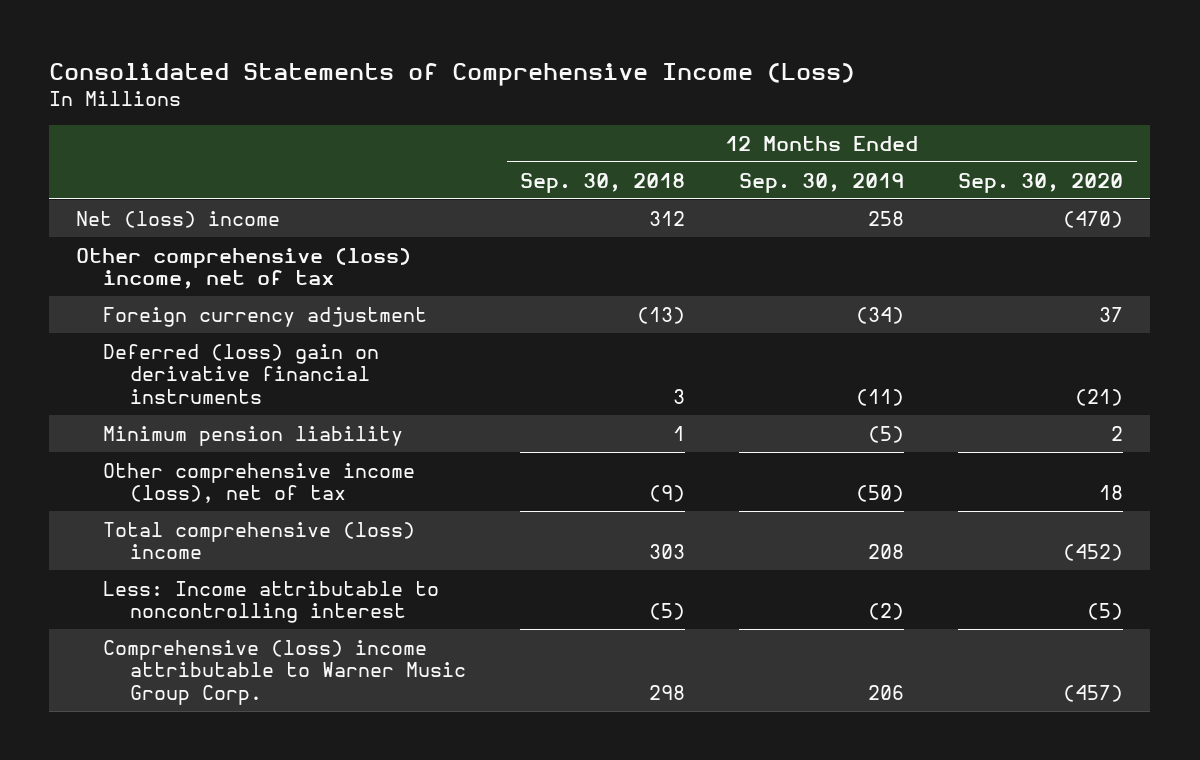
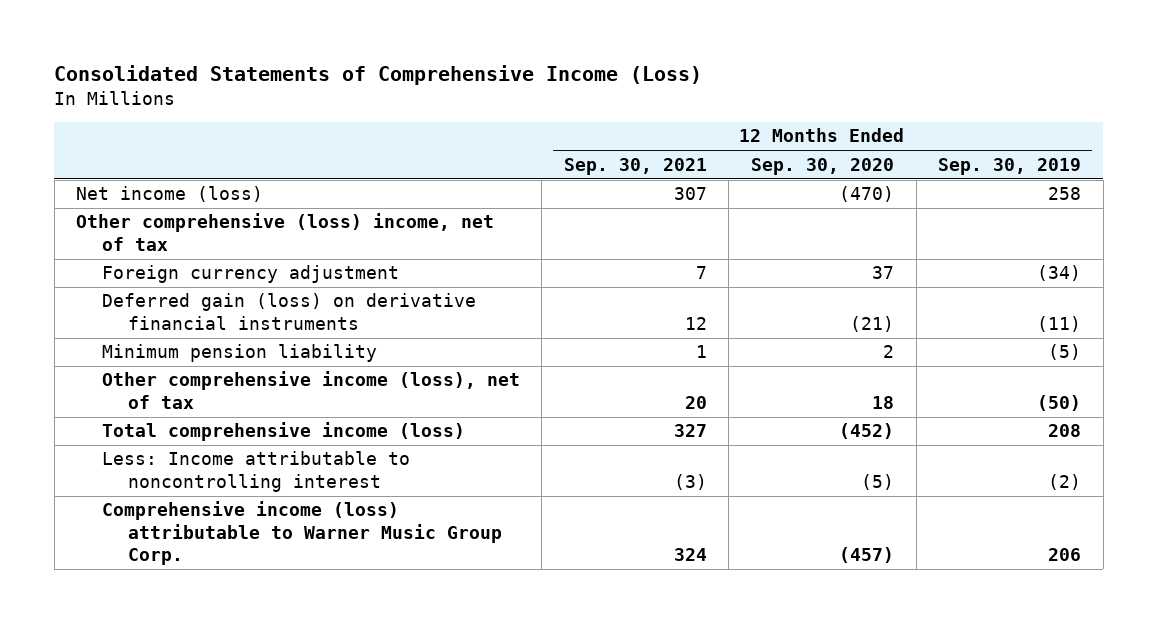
[520,172,686,193] Sep. 30, 2018 -> none
none -> [563,157,707,175] Sep. 30, 2021
[76,210,281,228] Net (loss) income -> [76,186,264,203] Net income (loss)
[103,343,380,404] Deferred (loss) gain on derivative financial instruments -> [101,293,476,330] Deferred gain (loss) on derivative financial instruments
[103,521,416,560] Total comprehensive (loss) income -> [101,422,465,442] Total comprehensive income (loss)
[103,639,467,705] Comprehensive (loss) income attributable to Warner Music Group Corp. -> [101,501,502,565] Comprehensive income (loss) attributable to Warner Music Group Corp.

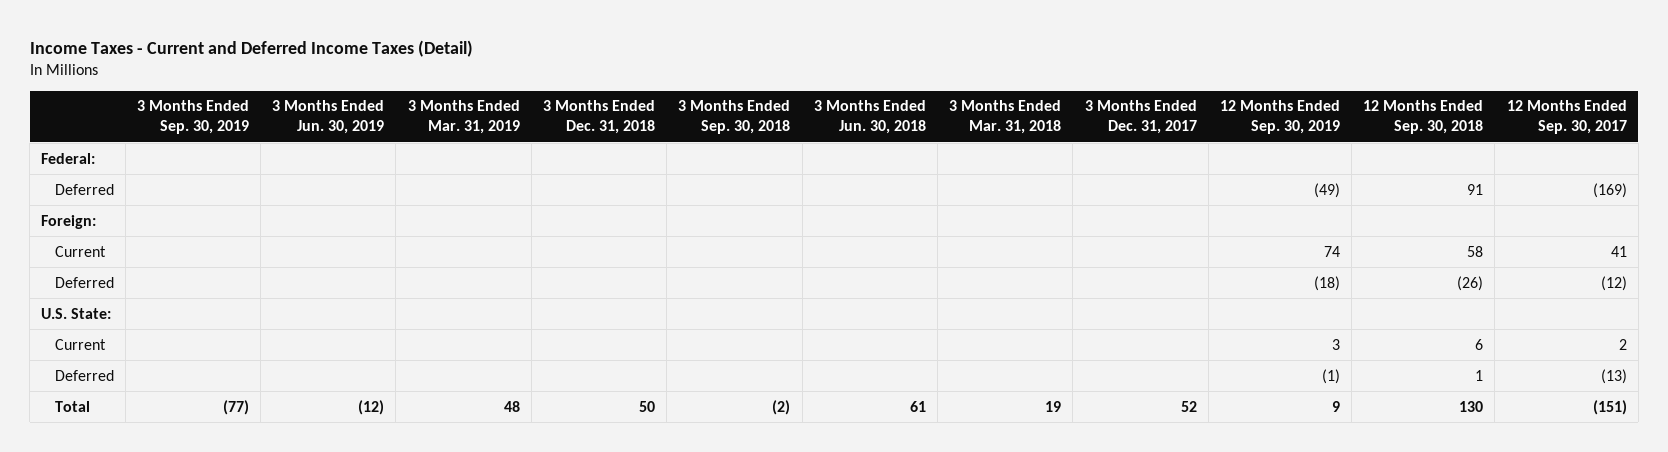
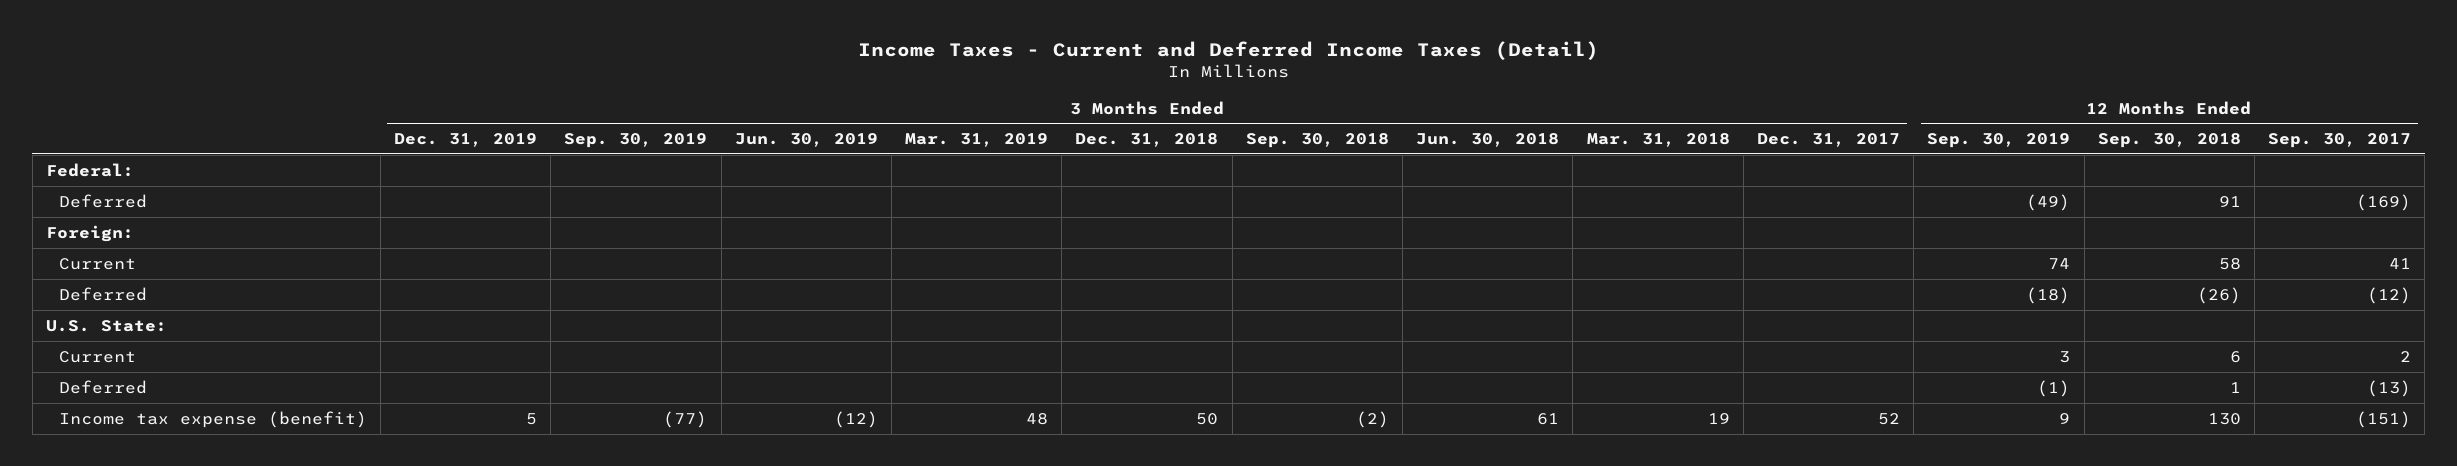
none -> [393,133,537,148] Dec. 31, 2019
[54,400,90,412] Total -> [58,410,367,428] Income tax expense (benefit)

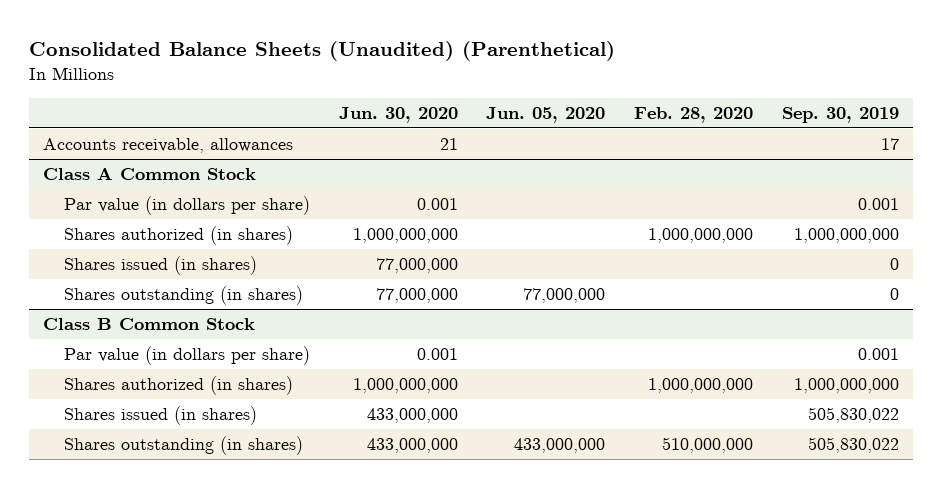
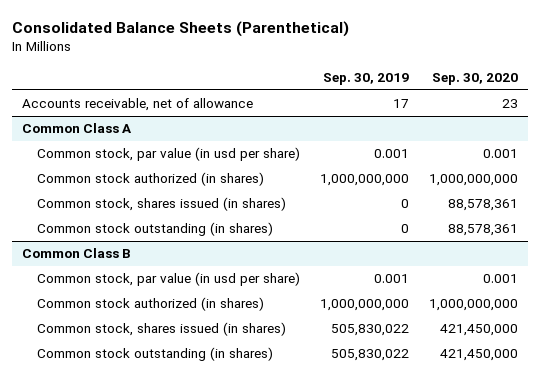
[29,41,616,62] Consolidated Balance Sheets (Unaudited) (Parenthetical) -> [12,20,350,37] Consolidated Balance Sheets (Parenthetical)
[338,106,458,123] Jun. 30, 2020 -> none
[486,106,606,123] Jun. 05, 2020 -> none
[634,106,754,123] Feb. 28, 2020 -> none
none -> [432,73,519,86] Sep. 30, 2020
[43,137,294,153] Accounts receivable, allowances -> [22,98,254,112] Accounts receivable, net of allowance
[43,166,257,180] Class A Common Stock -> [22,123,133,134] Common Class A
[64,195,311,215] Par value (in dollars per share) -> [36,147,300,162] Common stock, par value (in usd per share)
[64,225,294,245] Shares authorized (in shares) -> [36,172,264,187] Common stock authorized (in shares)
[64,255,258,275] Shares issued (in shares) -> [36,197,286,212] Common stock, shares issued (in shares)
[64,285,304,305] Shares outstanding (in shares) -> [36,222,273,237] Common stock outstanding (in shares)
[43,317,256,330] Class B Common Stock -> [22,248,132,259] Common Class B
[64,345,311,365] Par value (in dollars per share) -> [36,272,300,287] Common stock, par value (in usd per share)
[64,375,294,395] Shares authorized (in shares) -> [36,297,264,312] Common stock authorized (in shares)
[64,405,258,425] Shares issued (in shares) -> [36,322,286,337] Common stock, shares issued (in shares)
[64,435,304,455] Shares outstanding (in shares) -> [36,347,273,362] Common stock outstanding (in shares)

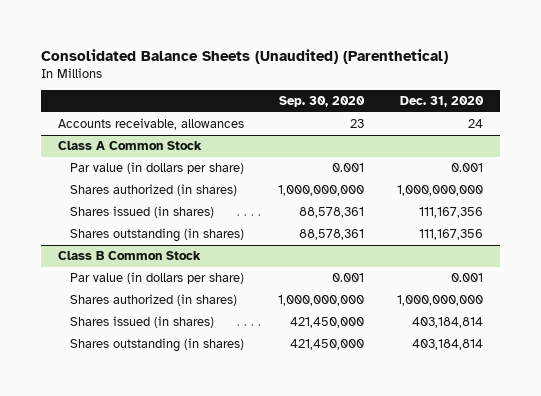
[12,20,350,37] Consolidated Balance Sheets (Parenthetical) -> [41,48,449,64] Consolidated Balance Sheets (Unaudited) (Parenthetical)
[322,73,409,86] Sep. 30, 2019 -> none
none -> [400,96,485,108] Dec. 31, 2020
[22,98,254,112] Accounts receivable, net of allowance -> [57,118,244,131] Accounts receivable, allowances
[22,123,133,134] Common Class A -> [57,141,202,151] Class A Common Stock
[36,147,300,162] Common stock, par value (in usd per share) -> [70,162,245,175] Par value (in dollars per share)
[36,172,264,187] Common stock authorized (in shares) -> [70,184,238,197] Shares authorized (in shares)
[36,197,286,212] Common stock, shares issued (in shares) -> [70,206,215,219] Shares issued (in shares)
[36,222,273,237] Common stock outstanding (in shares) -> [70,228,245,243] Shares outstanding (in shares)
[22,248,132,259] Common Class B -> [57,251,201,261] Class B Common Stock
[36,272,300,287] Common stock, par value (in usd per share) -> [70,272,245,285] Par value (in dollars per share)
[36,297,264,312] Common stock authorized (in shares) -> [70,294,238,307] Shares authorized (in shares)
[36,322,286,337] Common stock, shares issued (in shares) -> [70,316,215,329] Shares issued (in shares)
[36,347,273,362] Common stock outstanding (in shares) -> [70,338,245,353] Shares outstanding (in shares)

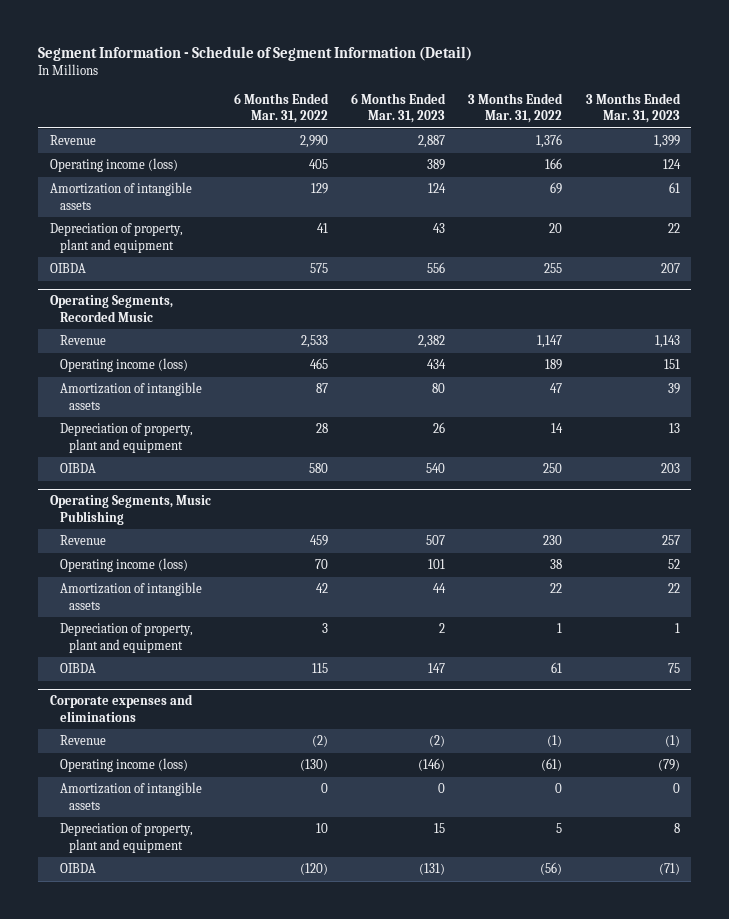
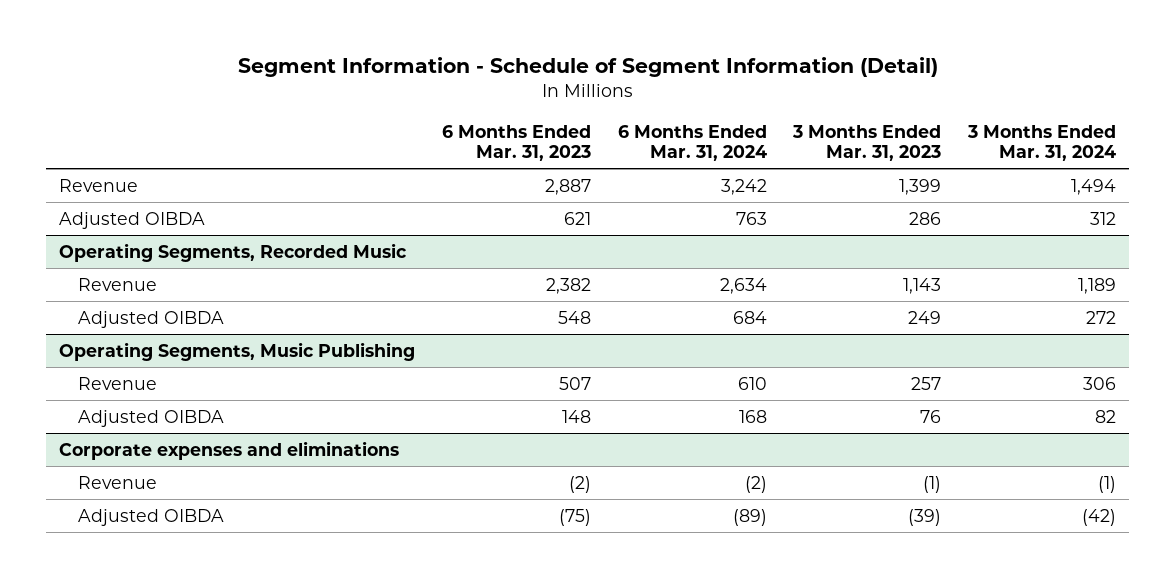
[234,92,330,123] 6 Months Ended Mar. 31, 2022 -> none
[468,92,564,123] 3 Months Ended Mar. 31, 2022 -> none
none -> [617,124,767,161] 6 Months Ended Mar. 31, 2024
none -> [966,124,1116,161] 3 Months Ended Mar. 31, 2024
[49,158,178,173] Operating income (loss) -> none
[49,182,192,210] Amortization of intangible assets -> none
[49,223,183,253] Depreciation of property, plant and equipment -> none
[49,263,86,274] OIBDA -> [59,211,206,229] Adjusted OIBDA
[427,262,446,274] 556 -> [563,211,591,225] 621
[660,263,680,274] 207 -> [909,211,942,225] 286
[59,358,188,373] Operating income (loss) -> none
[59,382,202,410] Amortization of intangible assets -> none
[59,423,193,453] Depreciation of property, plant and equipment -> none
[59,463,96,474] OIBDA -> [77,310,224,328] Adjusted OIBDA
[426,463,446,474] 540 -> [557,310,591,324] 548
[660,463,680,474] 203 -> [908,310,942,324] 249
[59,558,188,573] Operating income (loss) -> none
[59,582,202,610] Amortization of intangible assets -> none
[59,623,193,653] Depreciation of property, plant and equipment -> none
[59,663,96,674] OIBDA -> [77,409,224,427] Adjusted OIBDA
[428,663,446,674] 147 -> [561,409,591,423] 148
[667,663,680,674] 75 -> [920,409,942,423] 76
[59,758,188,773] Operating income (loss) -> none
[59,782,202,810] Amortization of intangible assets -> none
[59,823,193,853] Depreciation of property, plant and equipment -> none
[59,863,96,874] OIBDA -> [77,508,224,526] Adjusted OIBDA
[419,863,446,876] (131) -> [558,508,591,526] (75)
[658,863,680,876] (71) -> [908,508,942,526] (39)

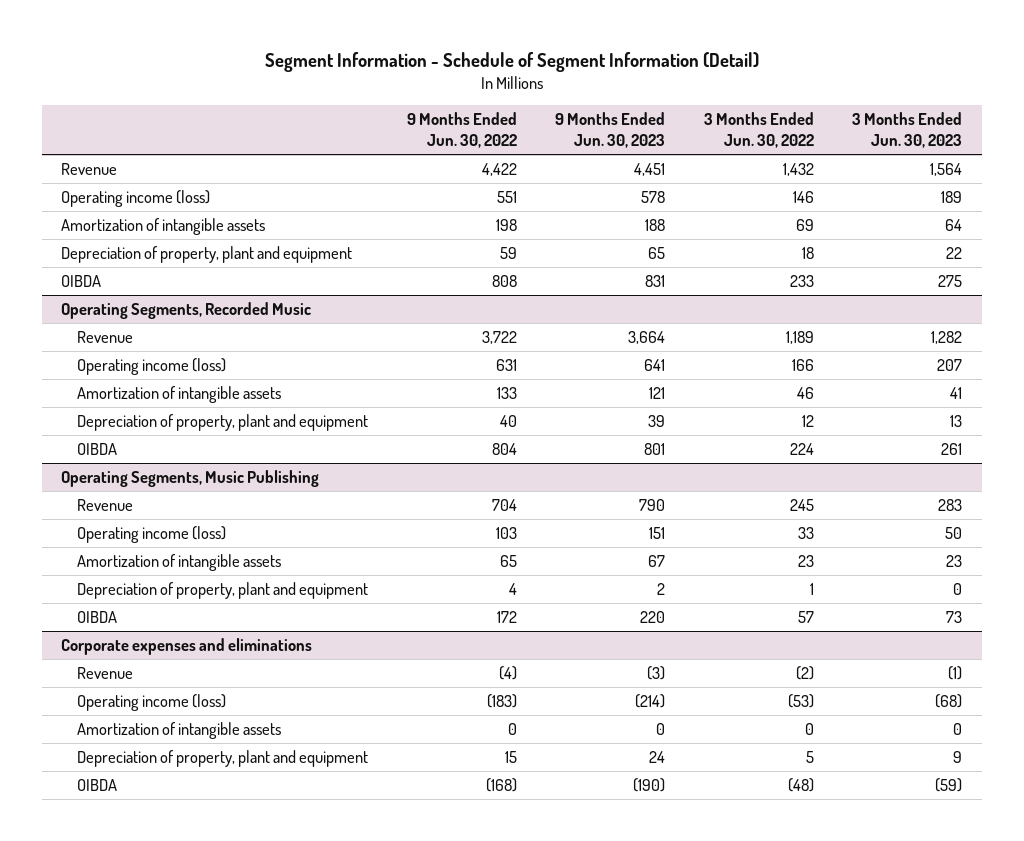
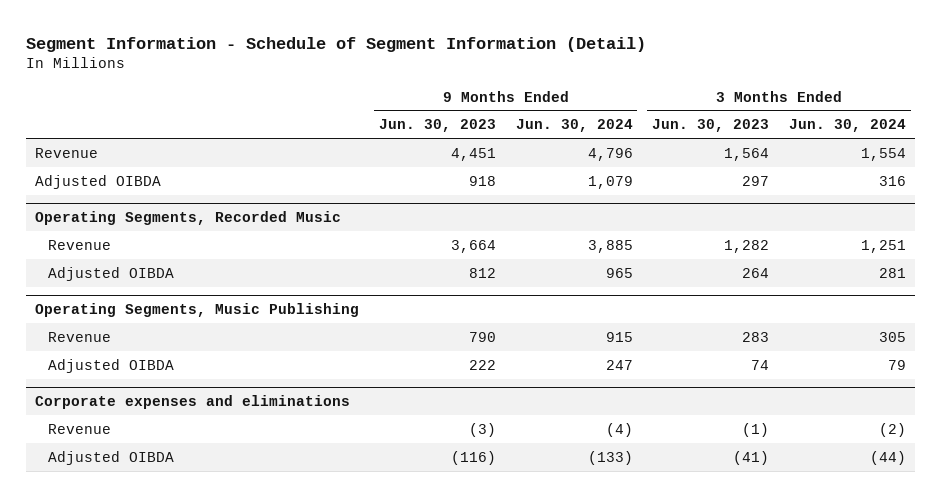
[406,112,517,149] 9 Months Ended Jun. 30, 2022 -> none
[703,112,814,149] 3 Months Ended Jun. 30, 2022 -> none
none -> [515,119,633,133] Jun. 30, 2024
none -> [788,119,906,133] Jun. 30, 2024
[61,189,211,207] Operating income (loss) -> none
[61,217,266,235] Amortization of intangible assets -> none
[61,245,353,263] Depreciation of property, plant and equipment -> none
[61,274,102,287] OIBDA -> [35,174,162,189] Adjusted OIBDA
[645,274,666,287] 831 -> [469,175,497,186] 918
[938,274,963,287] 275 -> [742,175,770,186] 297
[77,357,227,375] Operating income (loss) -> none
[77,385,282,403] Amortization of intangible assets -> none
[77,413,369,431] Depreciation of property, plant and equipment -> none
[77,442,118,455] OIBDA -> [48,266,175,281] Adjusted OIBDA
[644,442,666,455] 801 -> [469,267,497,278] 812
[941,442,963,455] 261 -> [742,267,770,278] 264
[77,525,227,543] Operating income (loss) -> none
[77,553,282,571] Amortization of intangible assets -> none
[77,581,369,599] Depreciation of property, plant and equipment -> none
[77,610,118,623] OIBDA -> [48,358,175,373] Adjusted OIBDA
[640,610,666,623] 220 -> [469,359,497,370] 222
[946,610,963,623] 73 -> [751,359,770,370] 74
[77,693,227,711] Operating income (loss) -> none
[77,721,282,739] Amortization of intangible assets -> none
[77,749,369,767] Depreciation of property, plant and equipment -> none
[77,778,118,791] OIBDA -> [48,450,175,465] Adjusted OIBDA
[633,777,666,792] (190) -> [451,450,497,465] (116)
[935,777,963,792] (59) -> [733,450,770,465] (41)

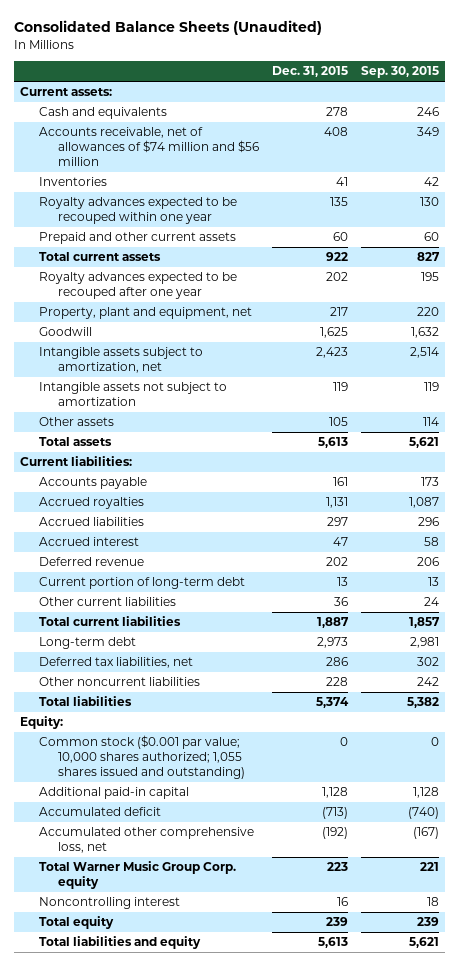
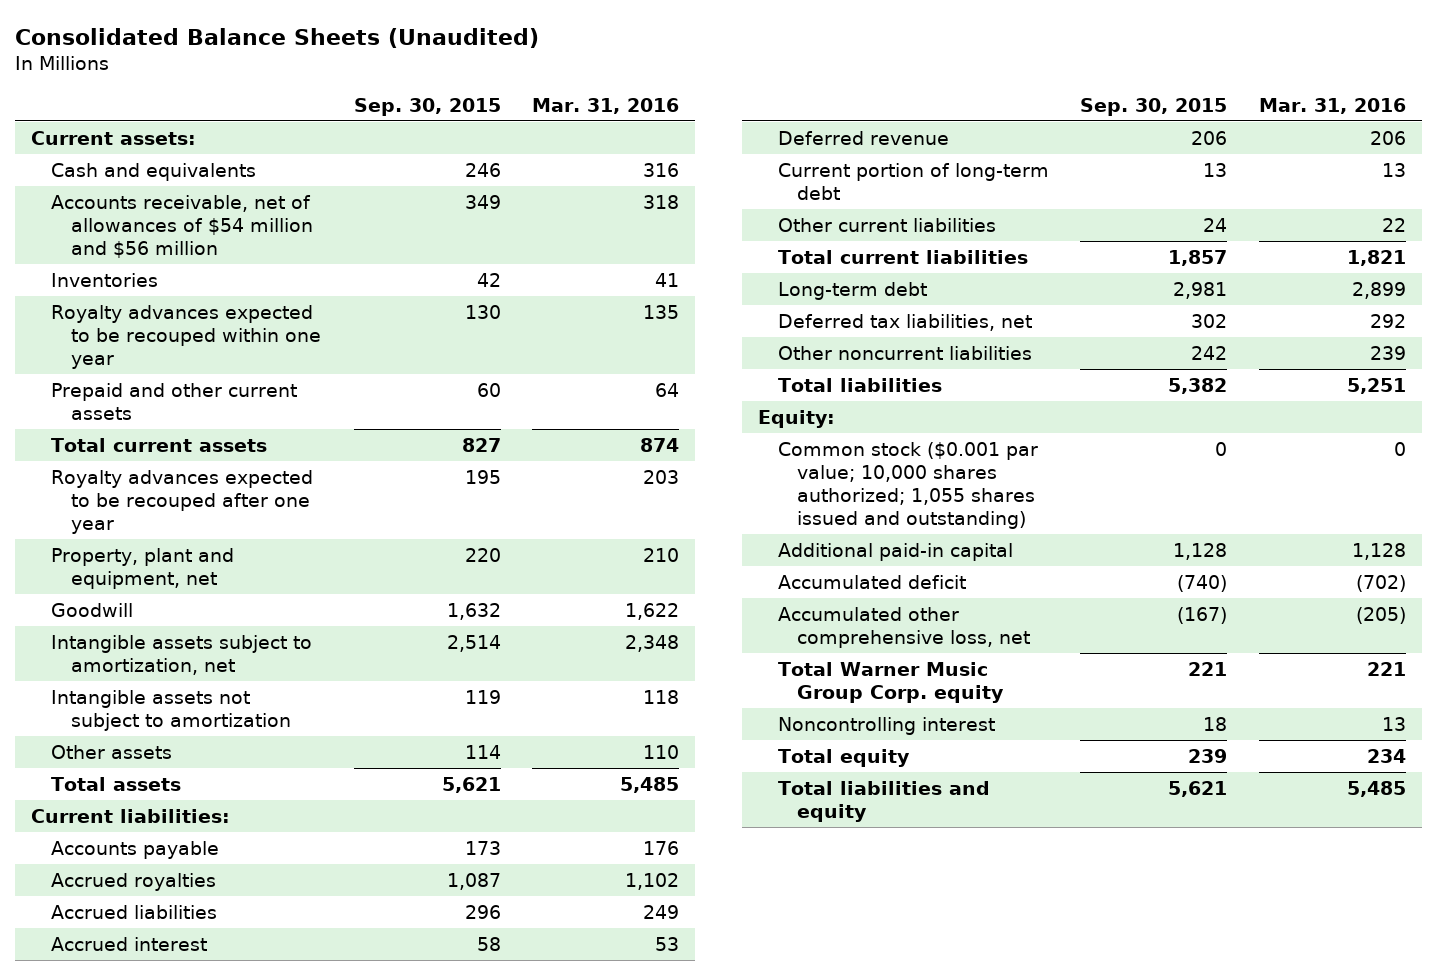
[272,66,349,78] Dec. 31, 2015 -> none
none -> [532,97,680,114] Mar. 31, 2016
[39,127,260,167] Accounts receivable, net of allowances of $74 million and $56 million -> [50,194,313,259] Accounts receivable, net of allowances of $54 million and $56 million

